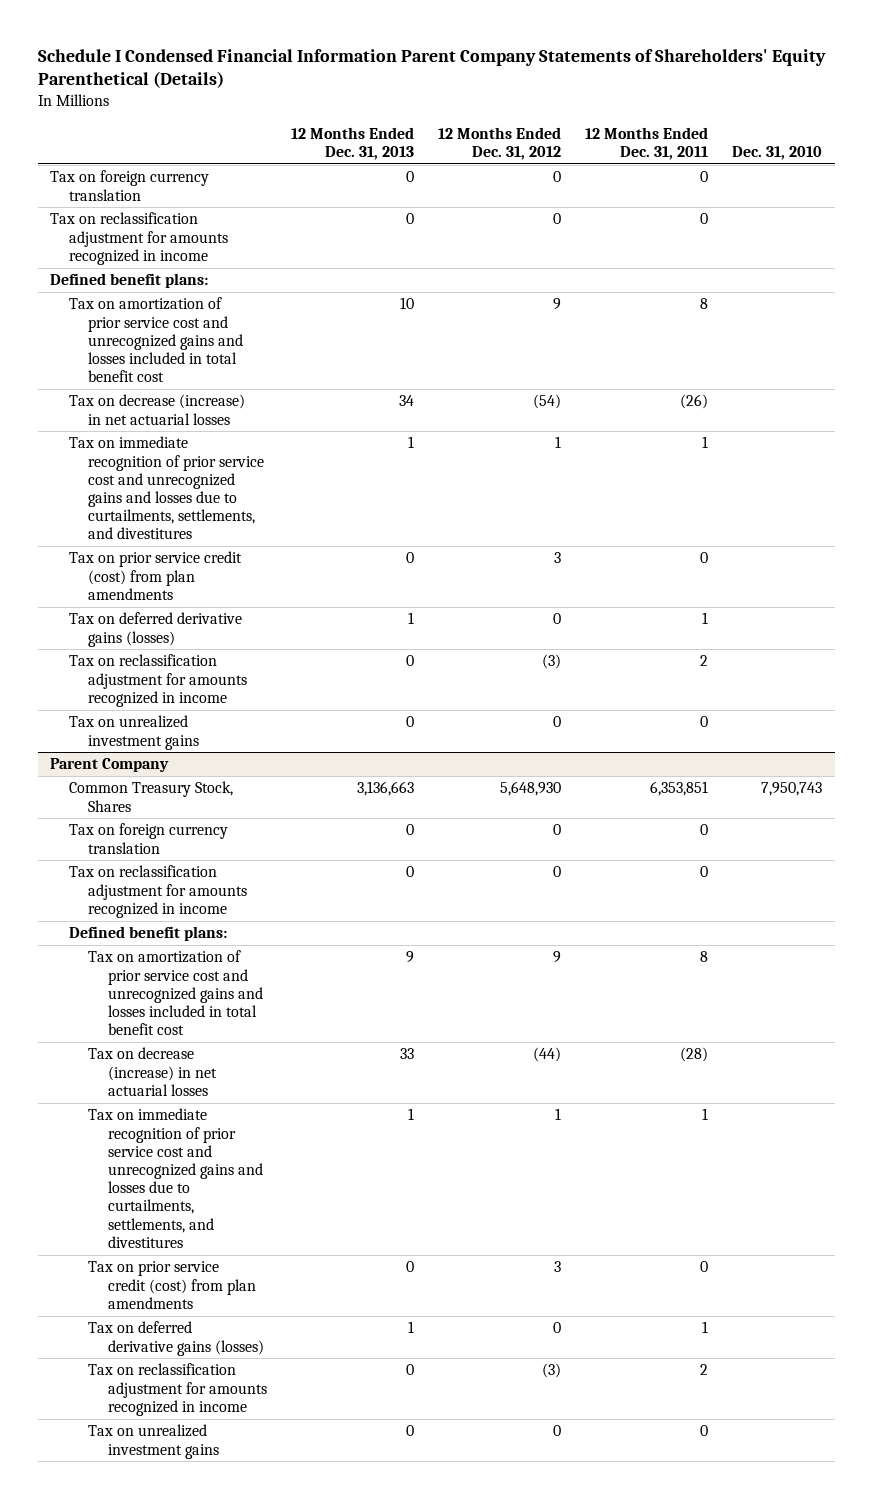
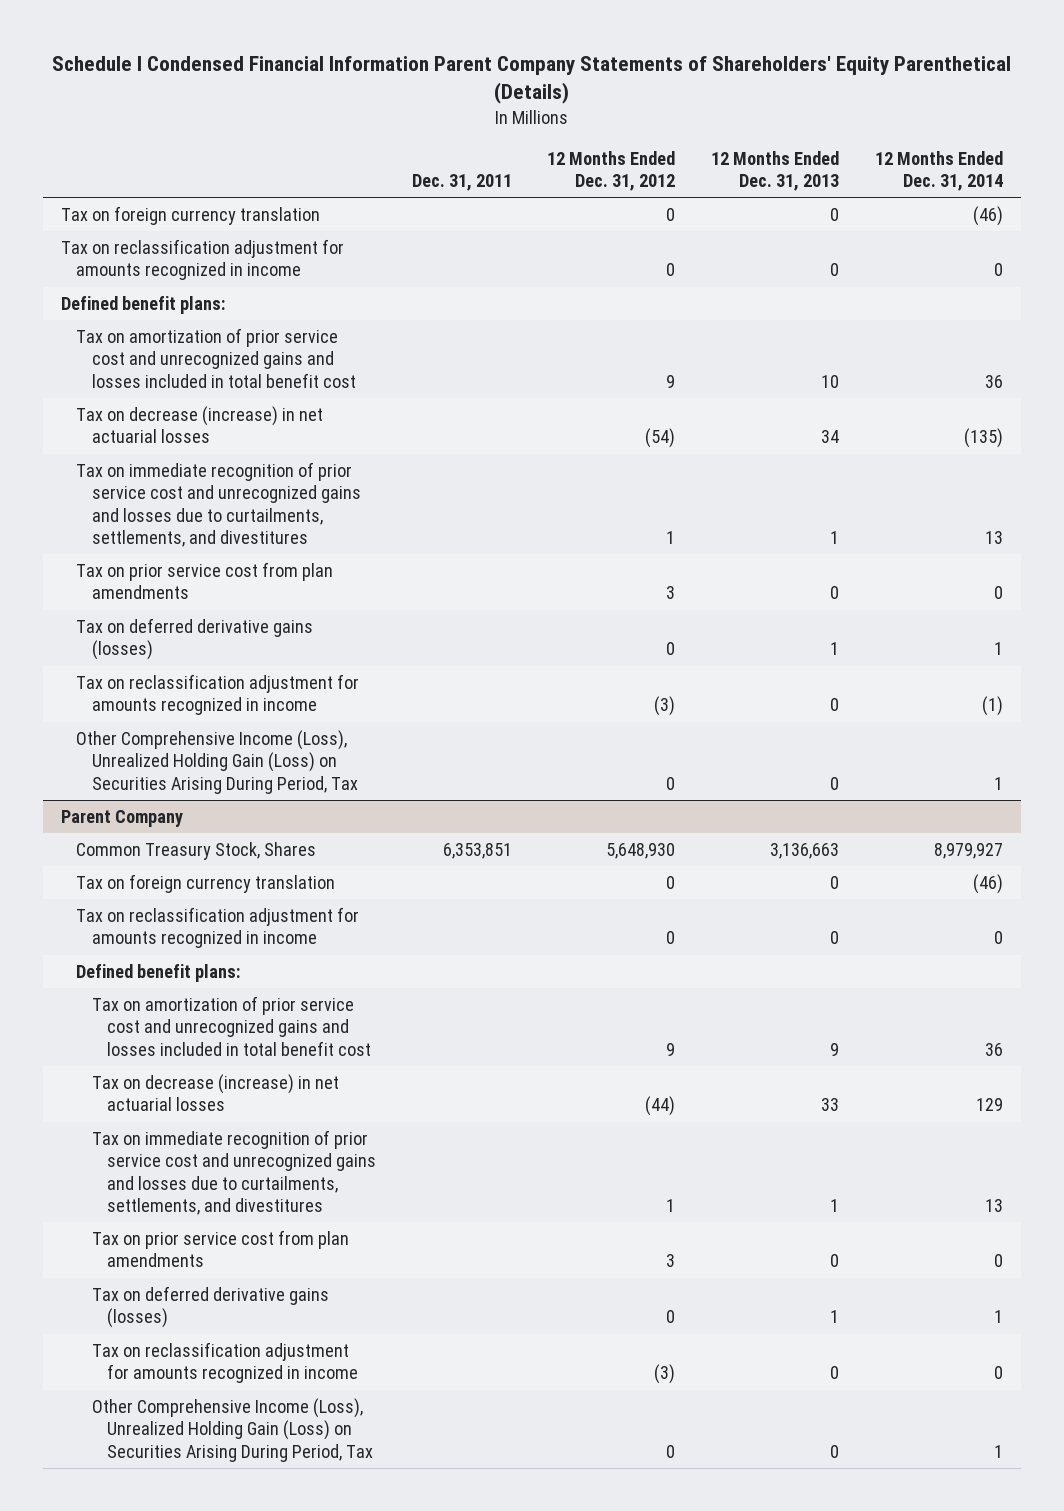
[585,126,709,160] 12 Months Ended Dec. 31, 2011 -> none
[732,145,823,160] Dec. 31, 2010 -> none
none -> [411,174,512,192] Dec. 31, 2011
none -> [874,150,1003,192] 12 Months Ended Dec. 31, 2014
[69,551,243,600] Tax on prior service credit (cost) from plan amendments -> [76,562,334,600] Tax on prior service cost from plan amendments
[69,715,200,750] Tax on unrealized investment gains -> none
none -> [76,730,358,794] Other Comprehensive Income (Loss), Unrealized Holding Gain (Loss) on Securities Arising During Period, Tax
[88,1261,256,1309] Tax on prior service credit (cost) from plan amendments -> [91,1230,349,1268] Tax on prior service cost from plan amendments
[88,1424,219,1459] Tax on unrealized investment gains -> none
none -> [91,1398,374,1462] Other Comprehensive Income (Loss), Unrealized Holding Gain (Loss) on Securities Arising During Period, Tax

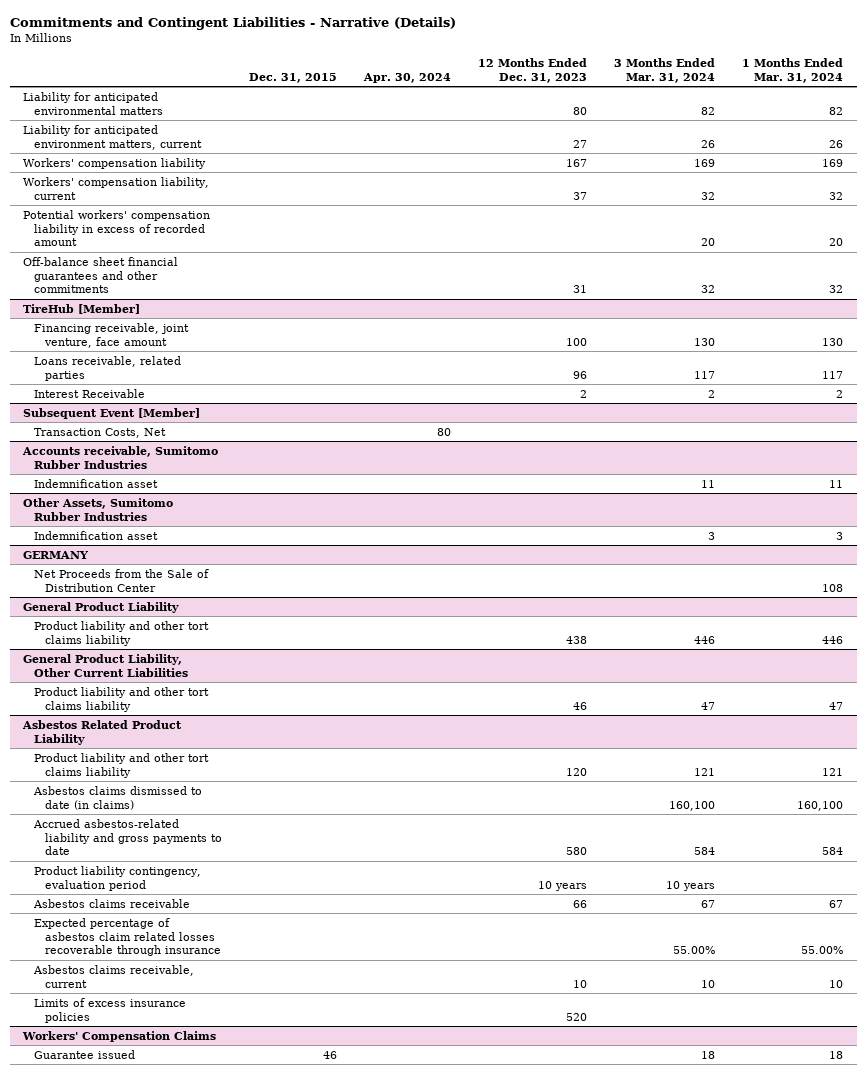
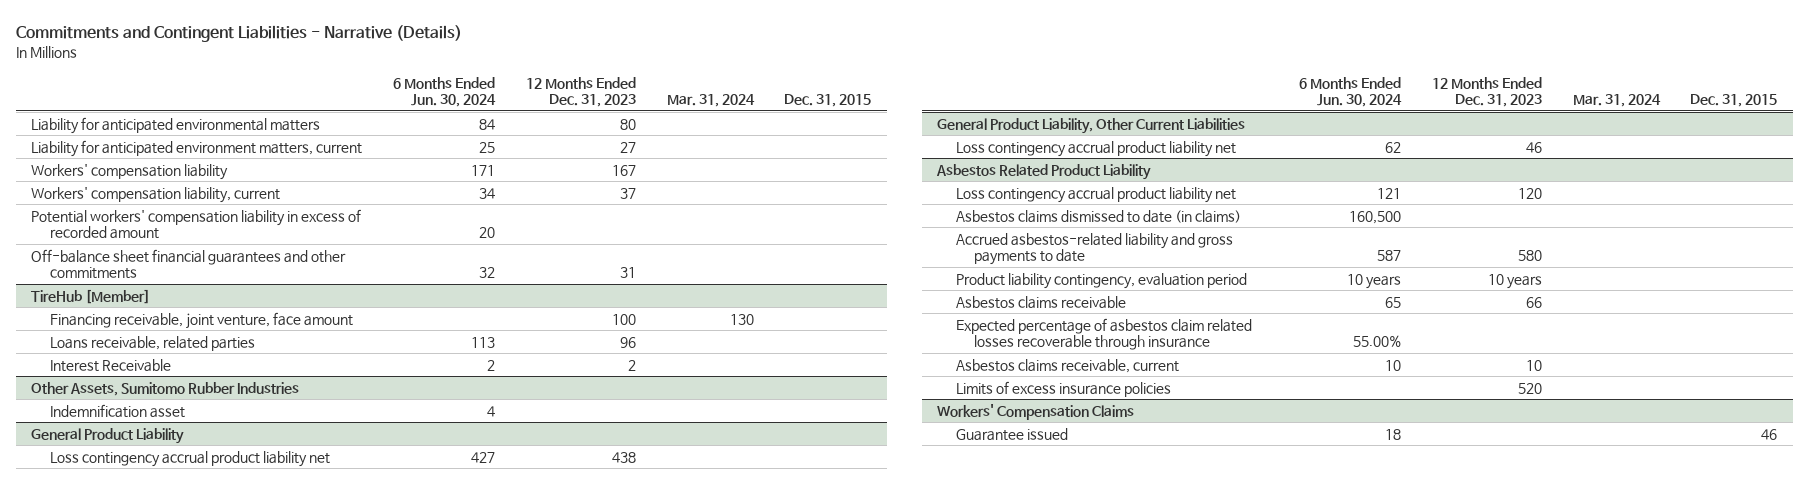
[363,72,452,83] Apr. 30, 2024 -> none
[614,57,716,83] 3 Months Ended Mar. 31, 2024 -> none
[742,57,844,83] 1 Months Ended Mar. 31, 2024 -> none
none -> [393,76,497,108] 6 Months Ended Jun. 30, 2024
none -> [666,94,755,108] Mar. 31, 2024
[23,407,201,419] Subsequent Event [Member] -> none
[34,427,167,438] Transaction Costs, Net -> none
[22,445,219,469] Accounts receivable, Sumitomo Rubber Industries -> none
[34,478,159,488] Indemnification asset -> none
[23,550,89,559] GERMANY -> none
[34,568,210,592] Net Proceeds from the Sale of Distribution Center -> none
[34,620,210,646] Product liability and other tort claims liability -> [49,450,330,467] Loss contingency accrual product liability net
[34,686,210,712] Product liability and other tort claims liability -> none
none -> [955,140,1236,157] Loss contingency accrual product liability net
[34,752,210,778] Product liability and other tort claims liability -> none
none -> [955,186,1236,203] Loss contingency accrual product liability net

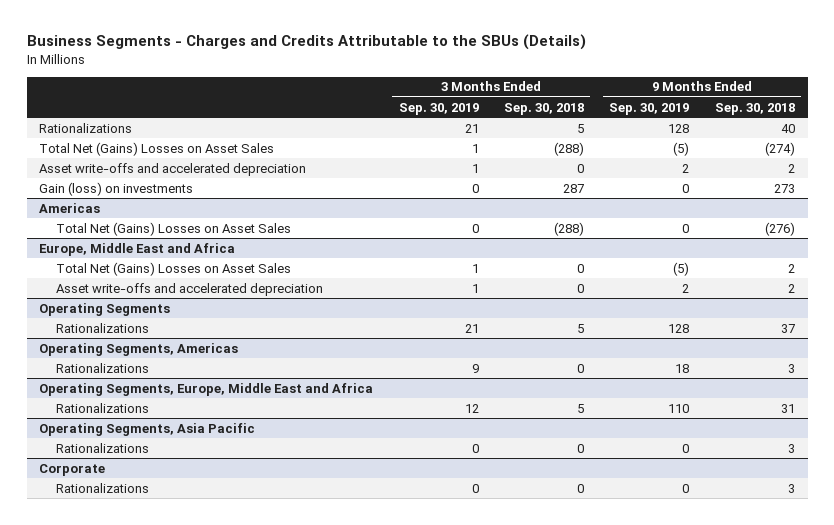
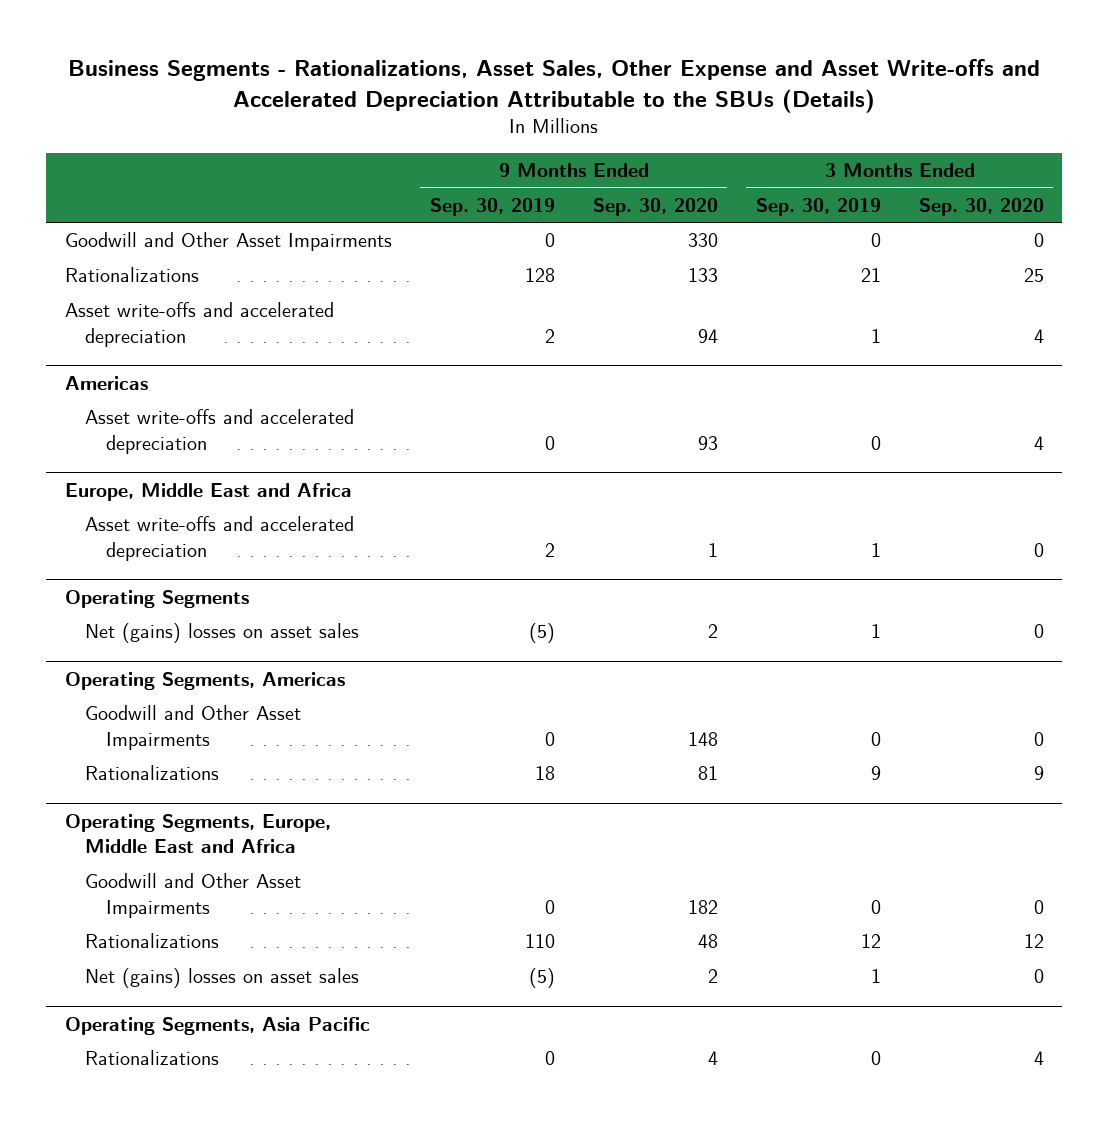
[26,34,586,51] Business Segments - Charges and Credits Attributable to the SBUs (Details) -> [68,59,1041,113] Business Segments - Rationalizations, Asset Sales, Other Expense and Asset Write-offs and Accelerated Depreciation Attributable to the SBUs (Details)
[504,102,585,115] Sep. 30, 2018 -> none
[714,102,795,115] Sep. 30, 2018 -> none
none -> [592,197,718,216] Sep. 30, 2020
none -> [918,197,1044,216] Sep. 30, 2020
none -> [64,232,392,252] Goodwill and Other Asset Impairments
[39,141,275,156] Total Net (Gains) Losses on Asset Sales -> none
[39,181,194,196] Gain (loss) on investments -> none
[56,221,292,236] Total Net (Gains) Losses on Asset Sales -> none
none -> [85,409,355,454] Asset write-offs and accelerated depreciation
[56,261,292,276] Total Net (Gains) Losses on Asset Sales -> none
[56,322,150,333] Rationalizations -> none
none -> [85,623,360,644] Net (gains) losses on asset sales
none -> [85,705,302,750] Goodwill and Other Asset Impairments
none -> [85,873,302,918] Goodwill and Other Asset Impairments
none -> [85,968,360,989] Net (gains) losses on asset sales
[39,463,106,476] Corporate -> none
[56,482,150,493] Rationalizations -> none

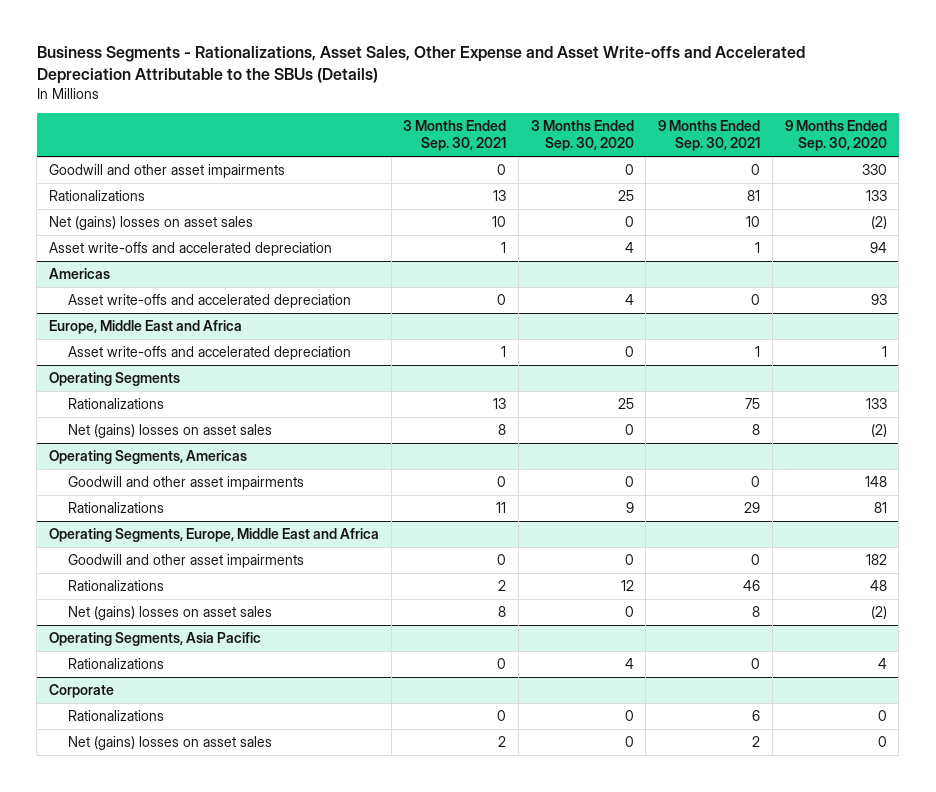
[429,197,555,216] Sep. 30, 2019 -> none
[755,197,881,216] Sep. 30, 2019 -> none
none -> [403,120,507,152] 3 Months Ended Sep. 30, 2021
none -> [658,120,761,152] 9 Months Ended Sep. 30, 2021
[64,232,392,252] Goodwill and Other Asset Impairments -> [48,164,285,179] Goodwill and other asset impairments
none -> [48,216,253,231] Net (gains) losses on asset sales
none -> [68,398,165,410] Rationalizations
[707,624,718,639] 2 -> [870,424,887,438] (2)
[85,705,302,750] Goodwill and Other Asset Impairments -> [68,476,305,491] Goodwill and other asset impairments
[85,873,302,918] Goodwill and Other Asset Impairments -> [68,554,305,569] Goodwill and other asset impairments
[707,969,718,984] 2 -> [870,606,887,620] (2)
none -> [48,684,114,699] Corporate
none -> [68,710,165,722] Rationalizations
none -> [68,736,273,751] Net (gains) losses on asset sales

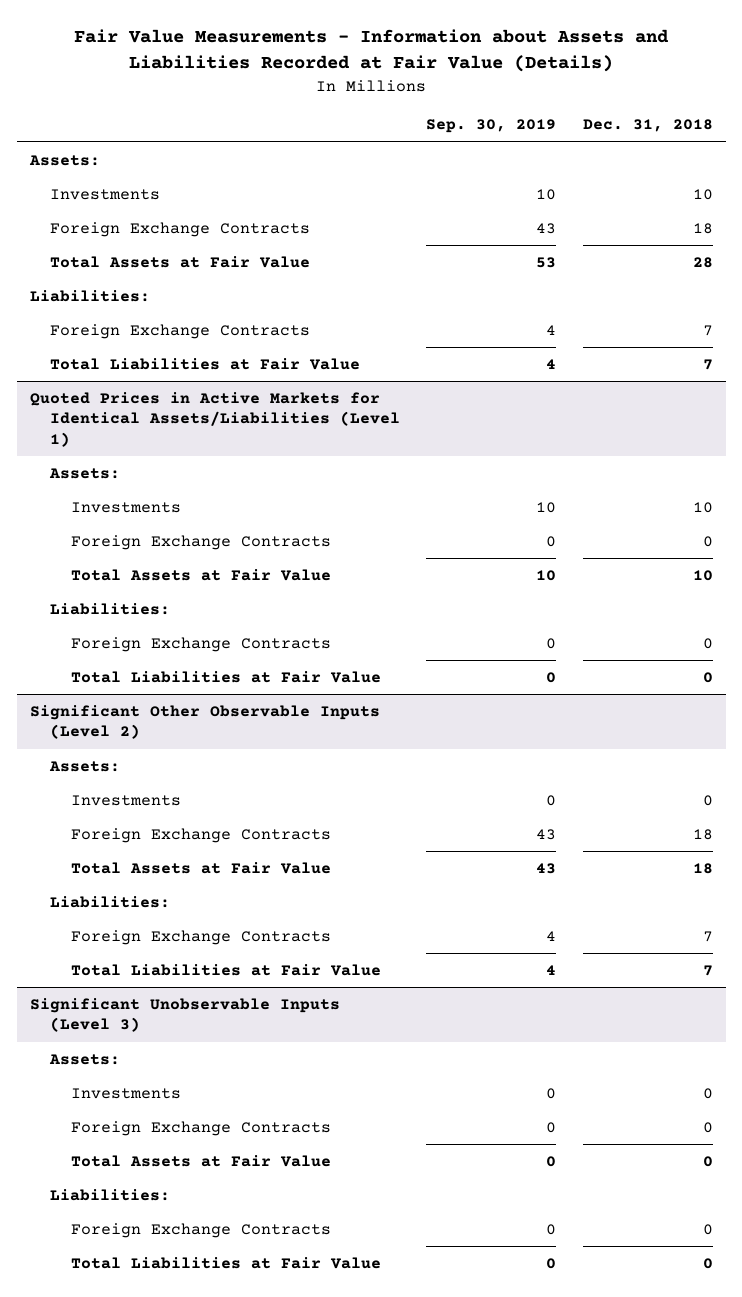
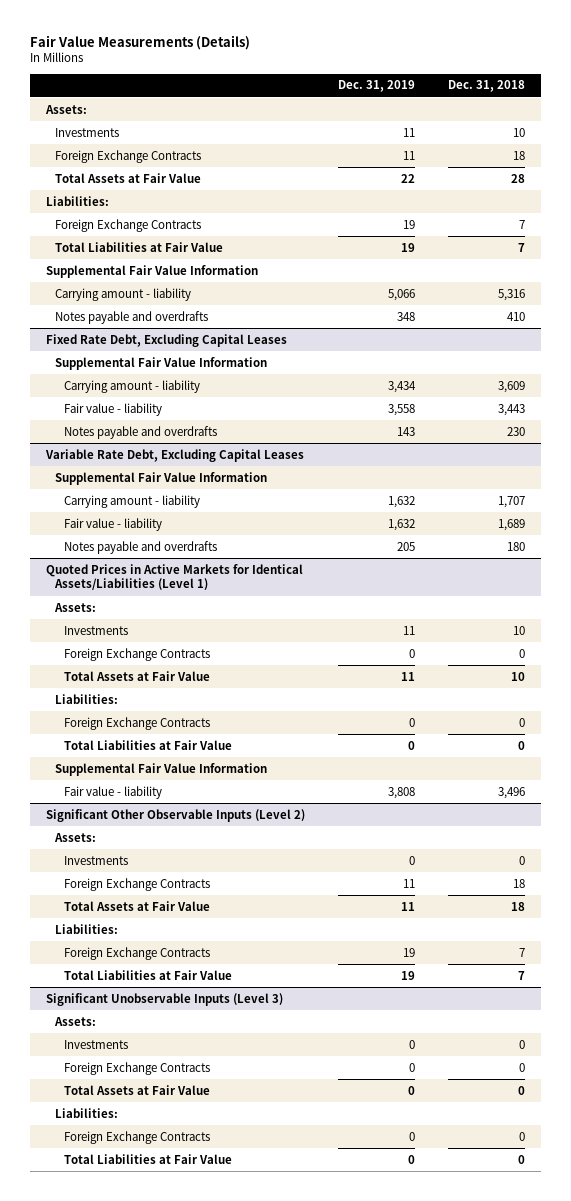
[74,29,670,73] Fair Value Measurements - Information about Assets and Liabilities Recorded at Fair Value (Details) -> [29,35,250,51] Fair Value Measurements (Details)
[426,119,557,134] Sep. 30, 2019 -> none
none -> [337,80,415,93] Dec. 31, 2019
none -> [45,264,258,278] Supplemental Fair Value Information
none -> [54,287,191,301] Carrying amount - liability
none -> [54,310,208,324] Notes payable and overdrafts
none -> [45,333,287,347] Fixed Rate Debt, Excluding Capital Leases
none -> [54,356,267,370] Supplemental Fair Value Information
none -> [63,379,200,393] Carrying amount - liability
none -> [63,402,162,416] Fair value - liability
none -> [63,425,217,439] Notes payable and overdrafts
none -> [44,448,304,462] Variable Rate Debt, Excluding Capital Leases
none -> [54,471,267,485] Supplemental Fair Value Information
none -> [63,494,200,508] Carrying amount - liability
none -> [63,517,162,531] Fair value - liability
none -> [63,540,217,554] Notes payable and overdrafts
none -> [54,762,267,776] Supplemental Fair Value Information
none -> [63,785,162,799] Fair value - liability

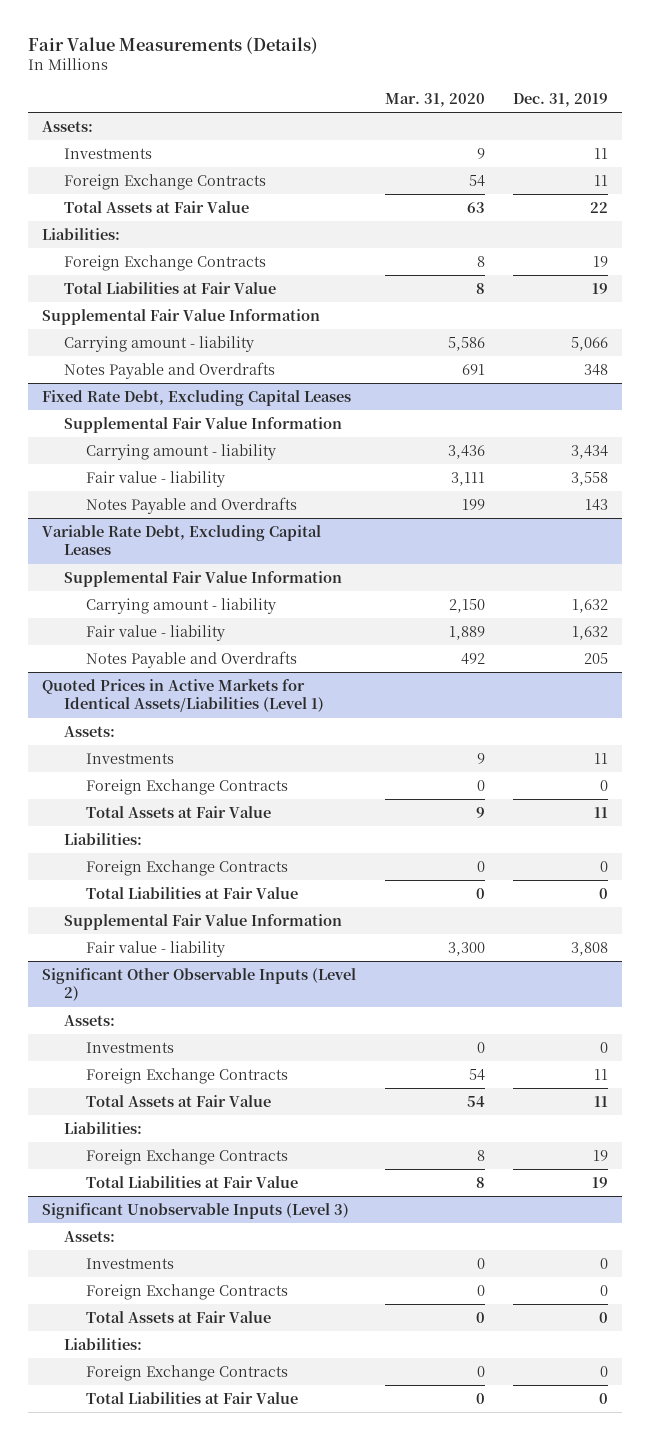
[447,80,525,93] Dec. 31, 2018 -> none
none -> [384,92,485,107] Mar. 31, 2020
[54,310,208,324] Notes payable and overdrafts -> [64,361,276,379] Notes Payable and Overdrafts
[63,425,217,439] Notes payable and overdrafts -> [85,496,297,514] Notes Payable and Overdrafts
[63,540,217,554] Notes payable and overdrafts -> [85,650,297,668] Notes Payable and Overdrafts

